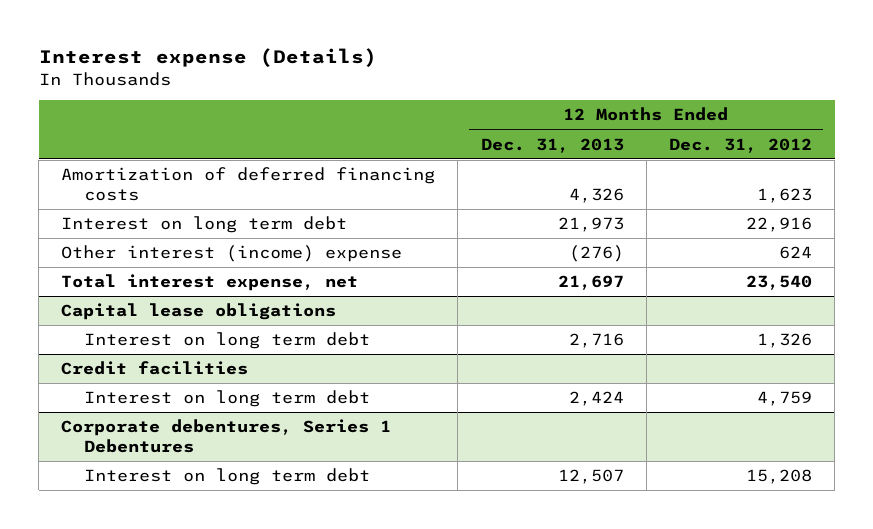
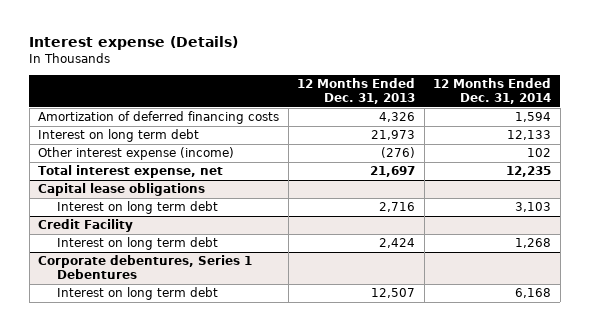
[668,137,812,153] Dec. 31, 2012 -> none
none -> [433,78,552,105] 12 Months Ended Dec. 31, 2014
[61,245,403,263] Other interest (income) expense -> [38,147,235,161] Other interest expense (income)
[61,361,249,376] Credit facilities -> none
none -> [38,219,134,233] Credit Facility

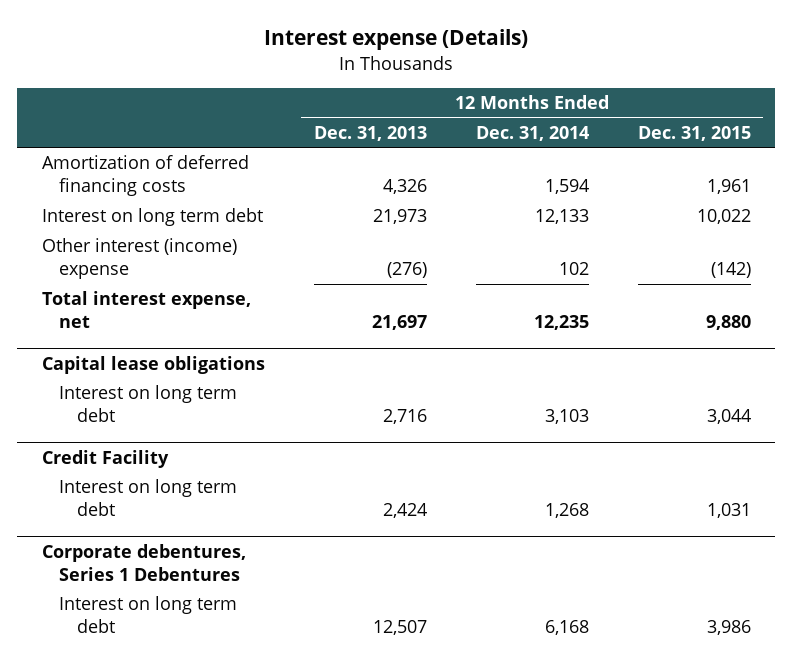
none -> [637,126,751,142] Dec. 31, 2015
[38,147,235,161] Other interest expense (income) -> [41,238,237,280] Other interest (income) expense

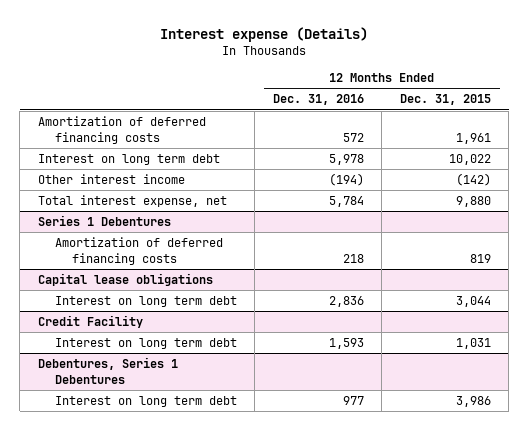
[313,126,427,142] Dec. 31, 2013 -> none
[475,126,589,142] Dec. 31, 2014 -> none
none -> [272,94,364,106] Dec. 31, 2016
[41,238,237,280] Other interest (income) expense -> [37,174,185,185] Other interest income
none -> [37,215,171,227] Series 1 Debentures
none -> [54,237,223,265] Amortization of deferred financing costs
[41,543,246,582] Corporate debentures, Series 1 Debentures -> [37,357,178,384] Debentures, Series 1 Debentures

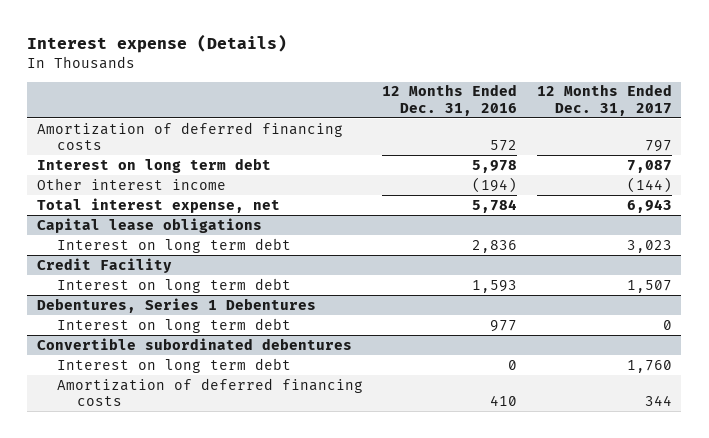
[399,94,491,106] Dec. 31, 2015 -> none
none -> [536,84,672,116] 12 Months Ended Dec. 31, 2017
[37,215,171,227] Series 1 Debentures -> none
[54,237,223,265] Amortization of deferred financing costs -> none
none -> [37,337,353,350] Convertible subordinated debentures
none -> [57,357,292,373] Interest on long term debt
none -> [57,377,364,407] Amortization of deferred financing costs

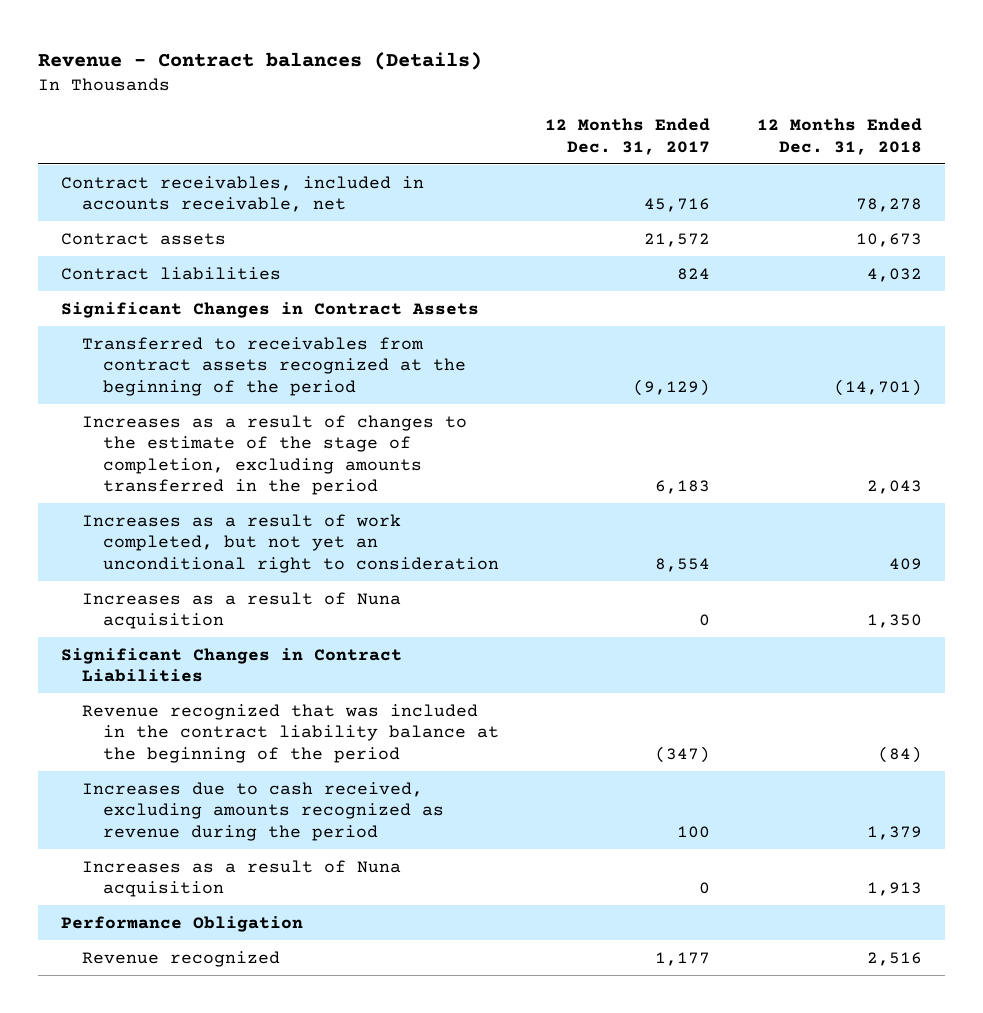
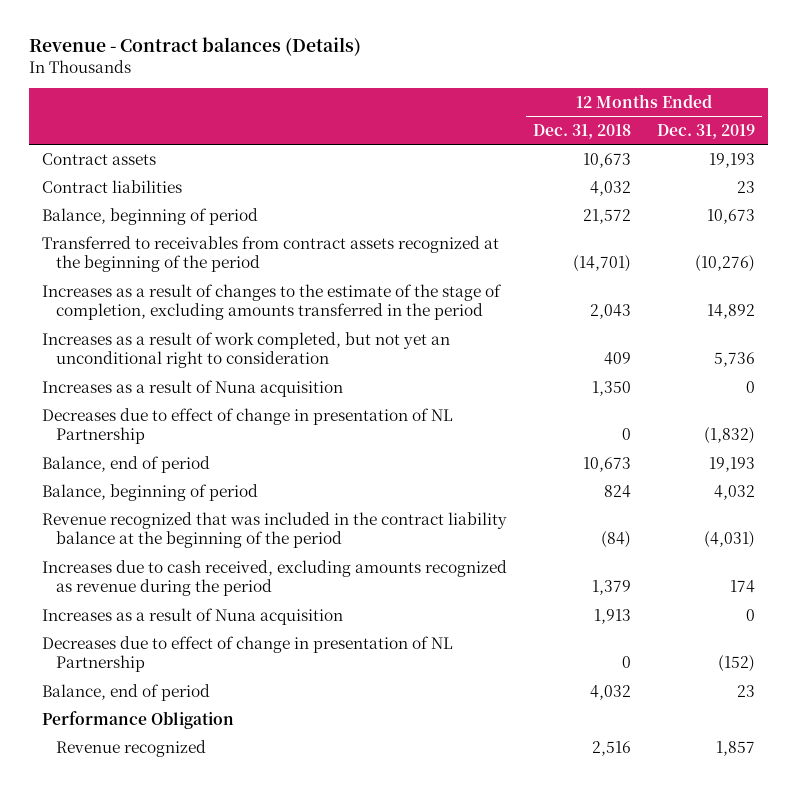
[545,118,711,155] 12 Months Ended Dec. 31, 2017 -> none
none -> [657,123,756,139] Dec. 31, 2019
[61,175,425,213] Contract receivables, included in accounts receivable, net -> none
[61,301,480,318] Significant Changes in Contract Assets -> none
none -> [41,207,258,225] Balance, beginning of period
[61,647,403,683] Significant Changes in Contract Liabilities -> none
none -> [41,407,453,445] Decreases due to effect of change in presentation of NL Partnership
none -> [41,455,210,473] Balance, end of period
none -> [41,483,258,501] Balance, beginning of period
none -> [41,635,453,673] Decreases due to effect of change in presentation of NL Partnership
none -> [41,683,210,701] Balance, end of period

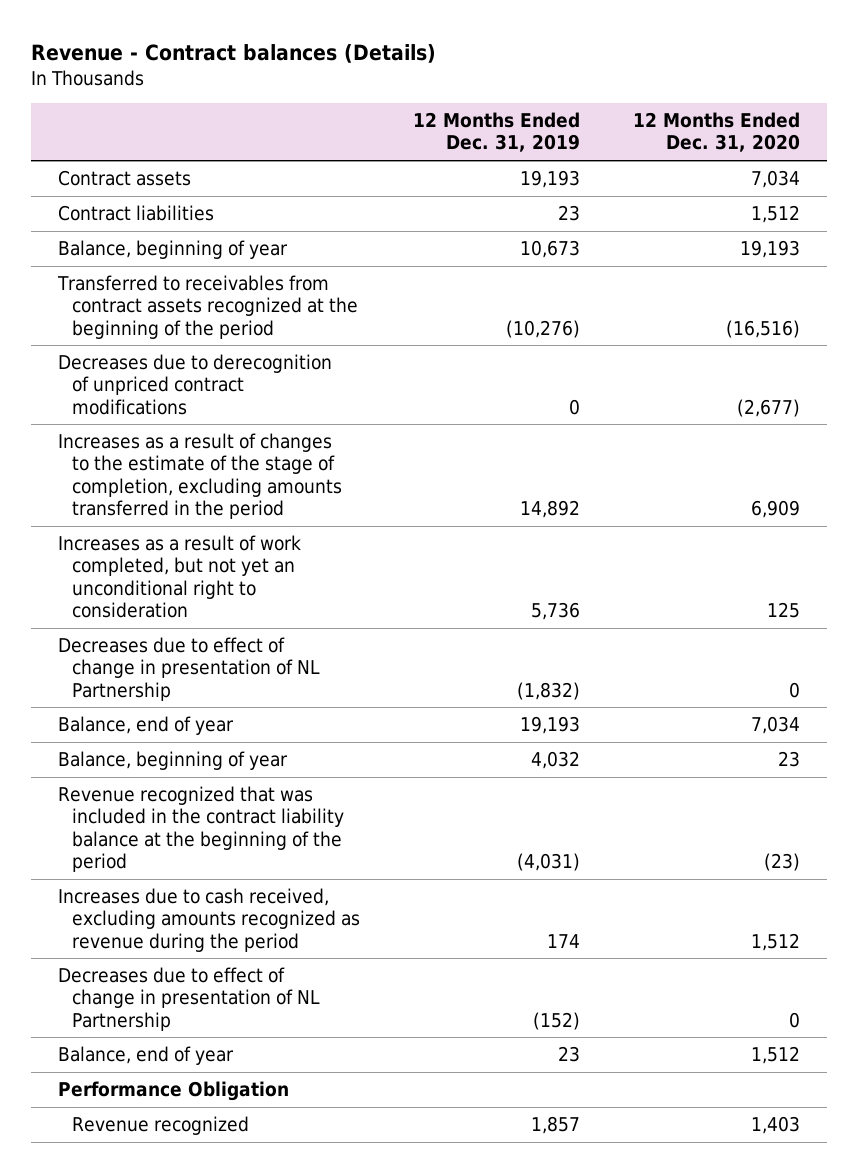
[532,123,631,139] Dec. 31, 2018 -> none
none -> [633,112,801,153] 12 Months Ended Dec. 31, 2020
[41,207,258,225] Balance, beginning of period -> [57,240,288,260] Balance, beginning of year
none -> [57,354,332,415] Decreases due to derecognition of unpriced contract modifications
[41,379,343,397] Increases as a result of Nuna acquisition -> none
[41,455,210,473] Balance, end of period -> [57,716,234,736] Balance, end of year
[41,483,258,501] Balance, beginning of period -> [57,751,288,771] Balance, beginning of year
[41,607,343,625] Increases as a result of Nuna acquisition -> none
[41,683,210,701] Balance, end of period -> [57,1046,234,1066] Balance, end of year

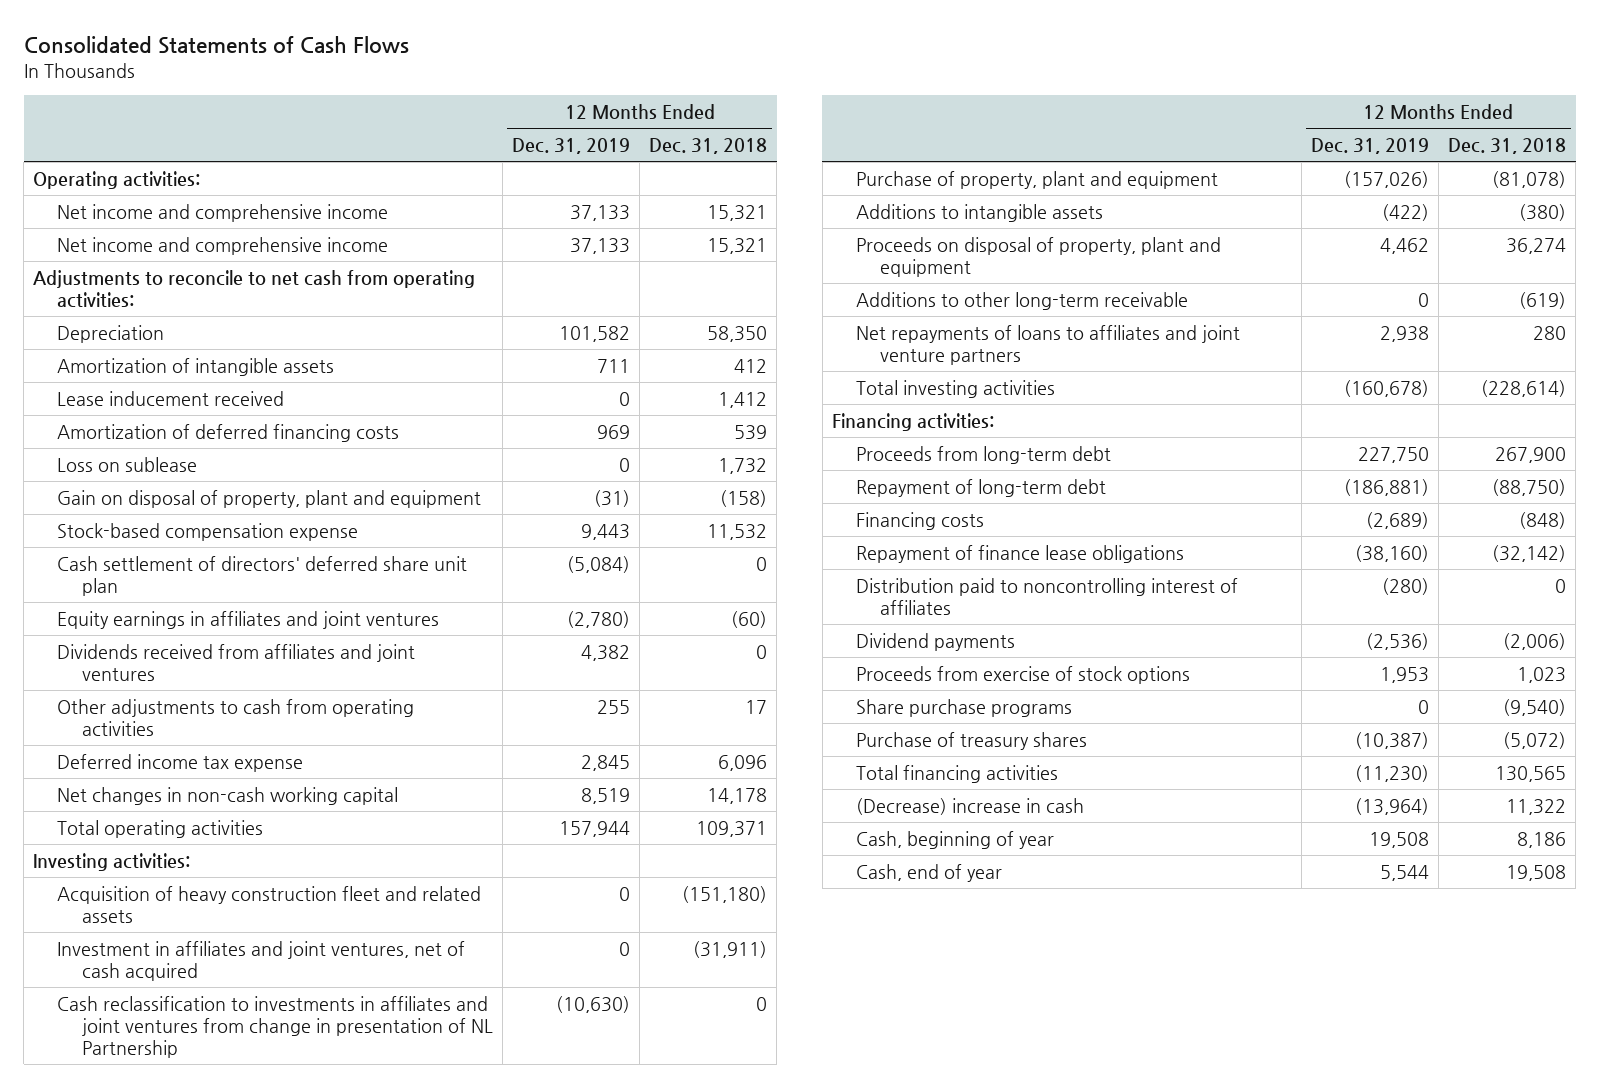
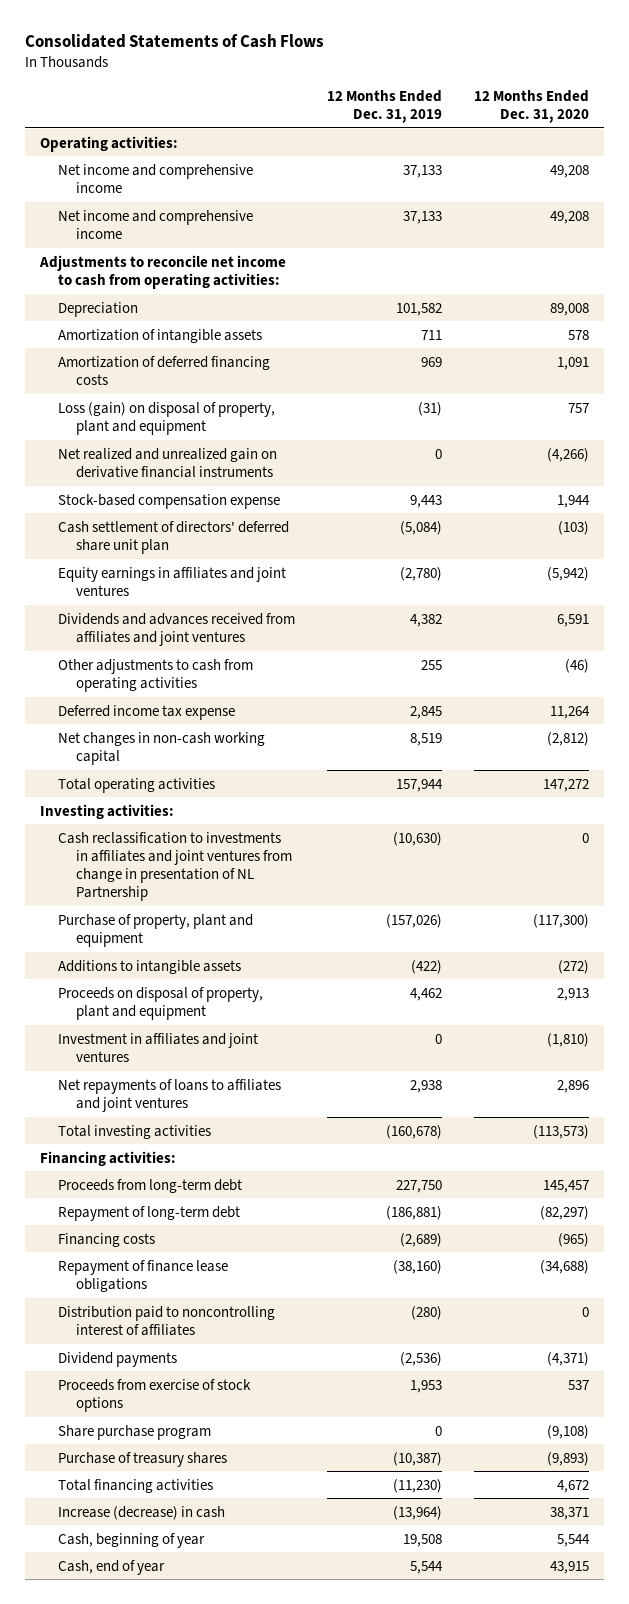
[649,138,768,155] Dec. 31, 2018 -> none
none -> [473,89,589,123] 12 Months Ended Dec. 31, 2020
[33,270,476,308] Adjustments to reconcile to net cash from operating activities: -> [39,254,287,289] Adjustments to reconcile net income to cash from operating activities:
[57,391,285,407] Lease inducement received -> none
[57,457,198,473] Loss on sublease -> none
[57,490,482,509] Gain on disposal of property, plant and equipment -> [58,401,276,435] Loss (gain) on disposal of property, plant and equipment
none -> [58,447,278,478] Net realized and unrealized gain on derivative financial instruments
[57,644,416,681] Dividends received from affiliates and joint ventures -> [58,612,296,646] Dividends and advances received from affiliates and joint ventures
[57,886,482,923] Acquisition of heavy construction fleet and related assets -> none
[57,941,466,981] Investment in affiliates and joint ventures, net of cash acquired -> none
[856,292,1189,311] Additions to other long-term receivable -> none
none -> [58,1032,259,1062] Investment in affiliates and joint ventures
[856,325,1241,365] Net repayments of loans to affiliates and joint venture partners -> [58,1078,282,1112] Net repayments of loans to affiliates and joint ventures
[856,699,1073,718] Share purchase programs -> [58,1424,212,1440] Share purchase program
[856,798,1085,816] (Decrease) increase in cash -> [58,1505,226,1520] Increase (decrease) in cash

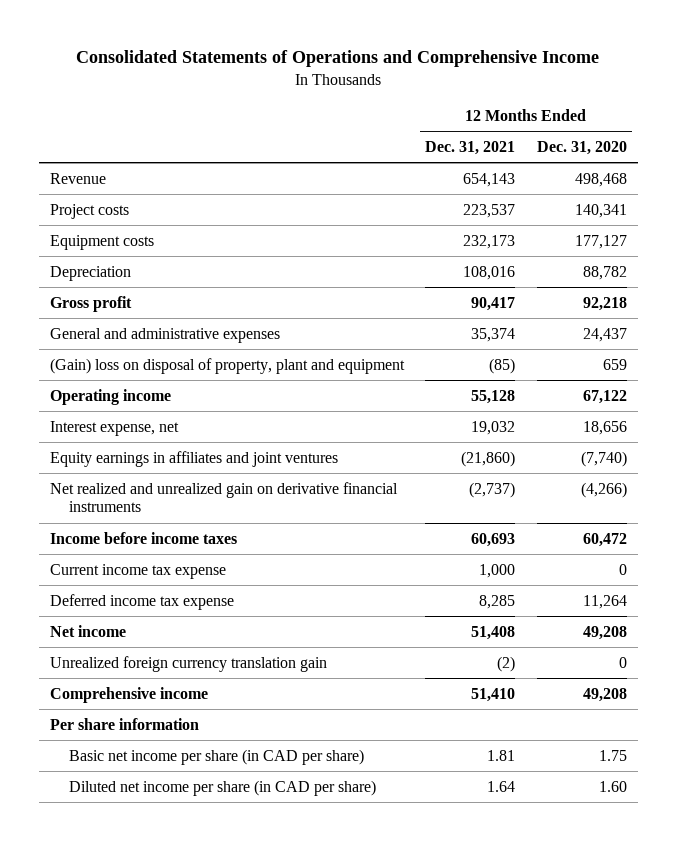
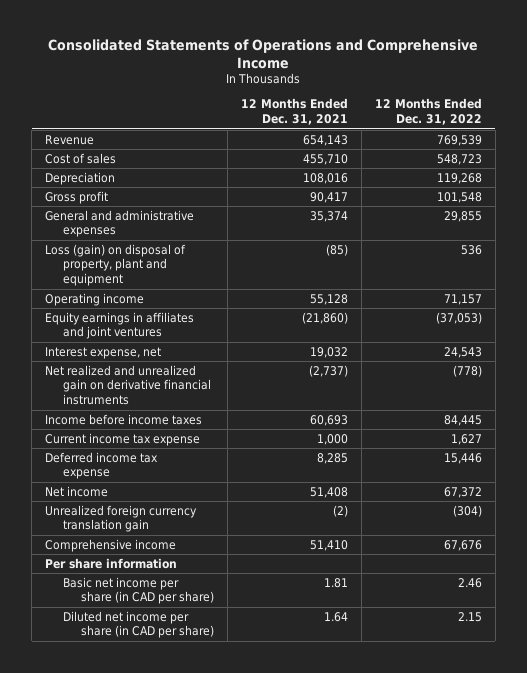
[537,140,628,155] Dec. 31, 2020 -> none
none -> [374,98,482,126] 12 Months Ended Dec. 31, 2022
[49,203,129,219] Project costs -> none
[49,234,154,250] Equipment costs -> none
none -> [45,152,117,164] Cost of sales
[49,357,405,374] (Gain) loss on disposal of property, plant and equipment -> [45,243,187,287] Loss (gain) on disposal of property, plant and equipment
[49,420,179,436] Interest expense, net -> [45,346,162,359] Interest expense, net

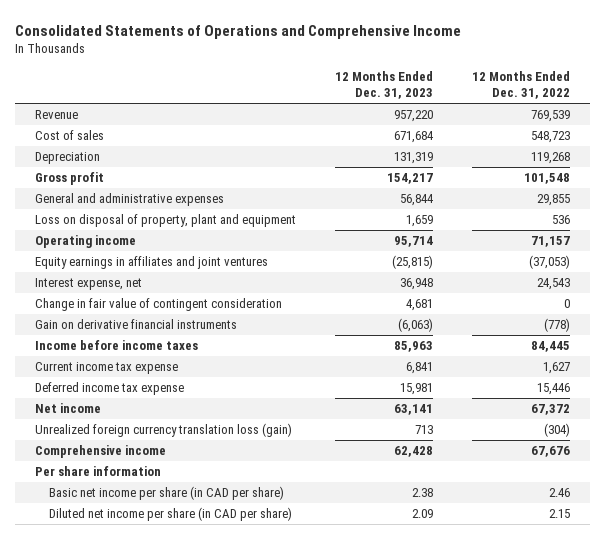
[240,98,348,126] 12 Months Ended Dec. 31, 2021 -> none
none -> [334,71,433,100] 12 Months Ended Dec. 31, 2023
[45,243,187,287] Loss (gain) on disposal of property, plant and equipment -> [34,214,296,228] Loss on disposal of property, plant and equipment
none -> [34,298,282,312] Change in fair value of contingent consideration
[45,364,211,406] Net realized and unrealized gain on derivative financial instruments -> [34,319,237,330] Gain on derivative financial instruments
[45,504,198,533] Unrealized foreign currency translation gain -> [34,423,292,438] Unrealized foreign currency translation loss (gain)

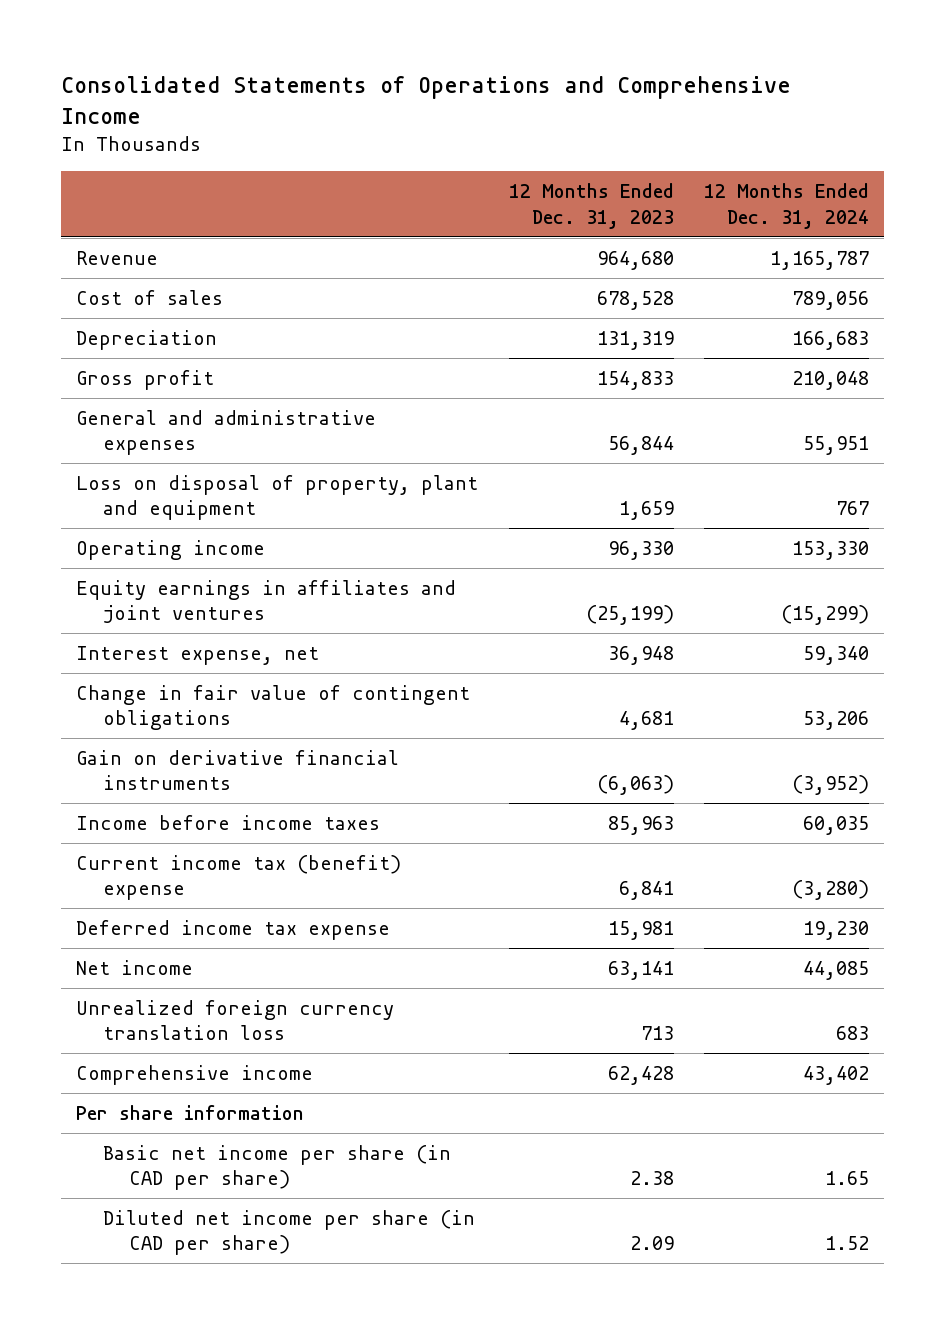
[472,71,571,100] 12 Months Ended Dec. 31, 2022 -> none
none -> [703,183,869,229] 12 Months Ended Dec. 31, 2024
[393,110,433,123] 957,220 -> [596,251,674,271] 964,680
[393,131,434,144] 671,684 -> [596,291,674,311] 678,528
[386,173,433,185] 154,217 -> [596,371,674,391] 154,833
[393,236,433,248] 95,714 -> [607,541,674,561] 96,330
[391,255,433,270] (25,815) -> [585,605,674,626] (25,199)
[34,298,282,312] Change in fair value of contingent consideration -> [76,685,471,731] Change in fair value of contingent obligations
[34,362,178,375] Current income tax expense -> [76,855,402,901] Current income tax (benefit) expense
[34,423,292,438] Unrealized foreign currency translation loss (gain) -> [76,1000,395,1041] Unrealized foreign currency translation loss

